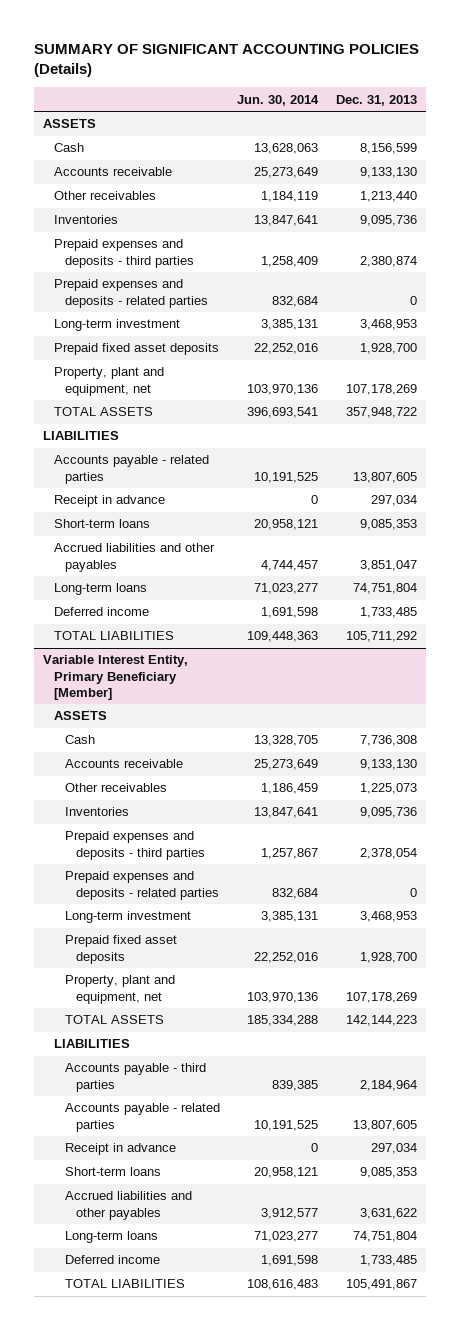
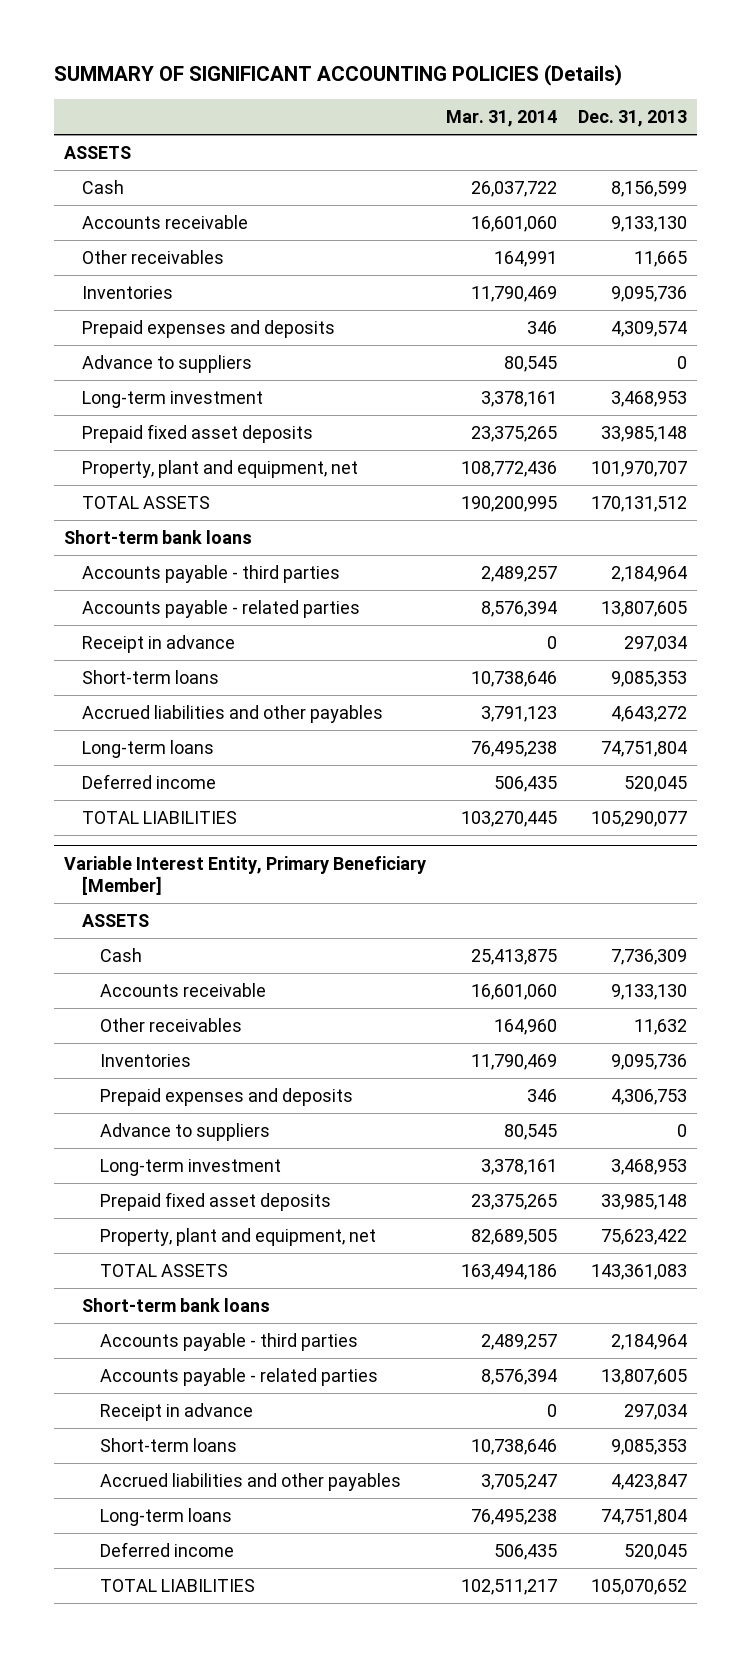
[237,94,320,106] Jun. 30, 2014 -> none
none -> [446,109,558,127] Mar. 31, 2014
[360,191,418,203] 1,213,440 -> [633,250,687,267] 11,665
[53,279,208,308] Prepaid expenses and deposits - related parties -> none
[53,239,194,268] Prepaid expenses and deposits - third parties -> [81,319,335,338] Prepaid expenses and deposits
[360,255,418,267] 2,380,874 -> [610,320,687,337] 4,309,574
none -> [81,354,252,373] Advance to suppliers
[360,343,418,355] 1,928,700 -> [600,425,687,442] 33,985,148
[346,383,418,395] 107,178,269 -> [590,460,687,477] 101,970,707
[346,407,418,419] 357,948,722 -> [590,495,687,512] 170,131,512
[42,431,119,441] LIABILITIES -> [63,529,252,544] Short-term bank loans
none -> [81,564,340,583] Accounts payable - third parties
[360,559,418,571] 3,851,047 -> [610,705,687,722] 4,643,272
[360,607,418,619] 1,733,485 -> [623,775,687,792] 520,045
[346,631,418,643] 105,711,292 -> [590,810,687,827] 105,290,077
[360,735,418,747] 7,736,308 -> [610,948,687,965] 7,736,309
[360,783,418,795] 1,225,073 -> [633,1018,687,1035] 11,632
[64,871,219,900] Prepaid expenses and deposits - related parties -> none
[64,831,205,860] Prepaid expenses and deposits - third parties -> [99,1087,353,1106] Prepaid expenses and deposits
[360,847,418,859] 2,378,054 -> [610,1088,687,1105] 4,306,753
none -> [99,1122,270,1141] Advance to suppliers
[360,951,418,963] 1,928,700 -> [600,1193,687,1210] 33,985,148
[346,991,418,1003] 107,178,269 -> [600,1228,687,1245] 75,623,422
[346,1015,418,1027] 142,144,223 -> [590,1263,687,1280] 143,361,083
[53,1039,130,1049] LIABILITIES -> [81,1297,270,1312] Short-term bank loans
[360,1207,418,1219] 3,631,622 -> [610,1473,687,1490] 4,423,847
[360,1255,418,1267] 1,733,485 -> [623,1543,687,1560] 520,045
[346,1279,418,1291] 105,491,867 -> [590,1578,687,1595] 105,070,652

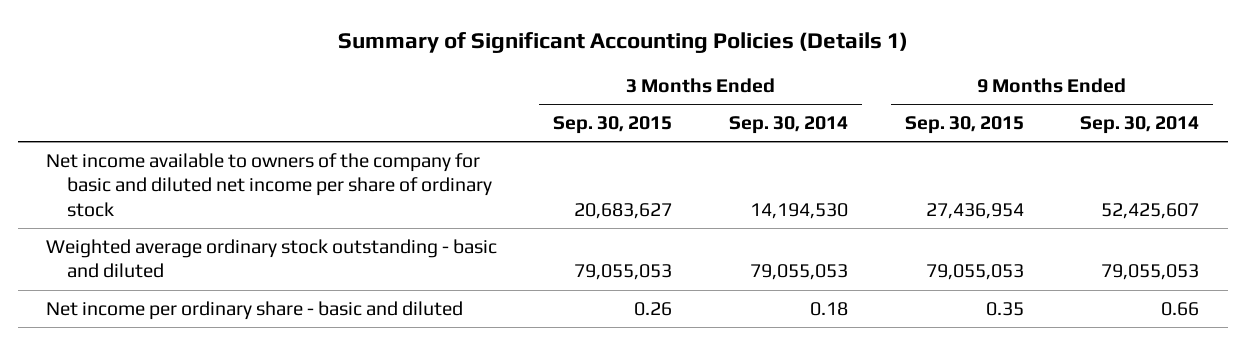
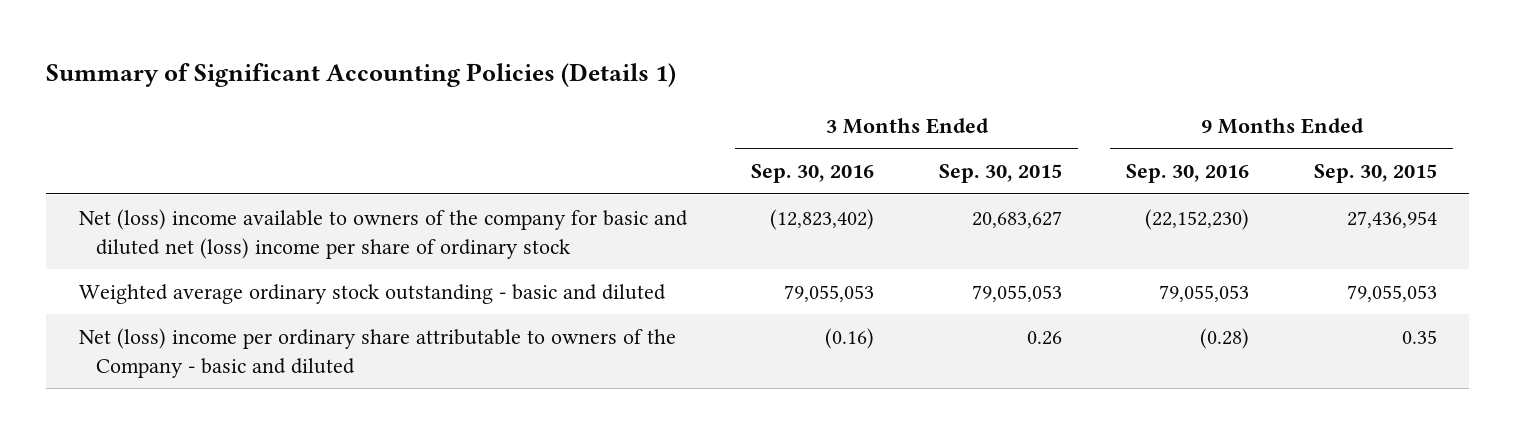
[729,116,849,135] Sep. 30, 2014 -> none
[1080,116,1200,135] Sep. 30, 2014 -> none
none -> [751,164,875,184] Sep. 30, 2016
none -> [1126,164,1250,184] Sep. 30, 2016
[45,152,492,218] Net income available to owners of the company for basic and diluted net income per share of ordinary stock -> [78,208,688,259] Net (loss) income available to owners of the company for basic and diluted net (loss) income per share of ordinary stock
[45,300,463,320] Net income per ordinary share - basic and diluted -> [78,327,676,378] Net (loss) income per ordinary share attributable to owners of the Company - basic and diluted

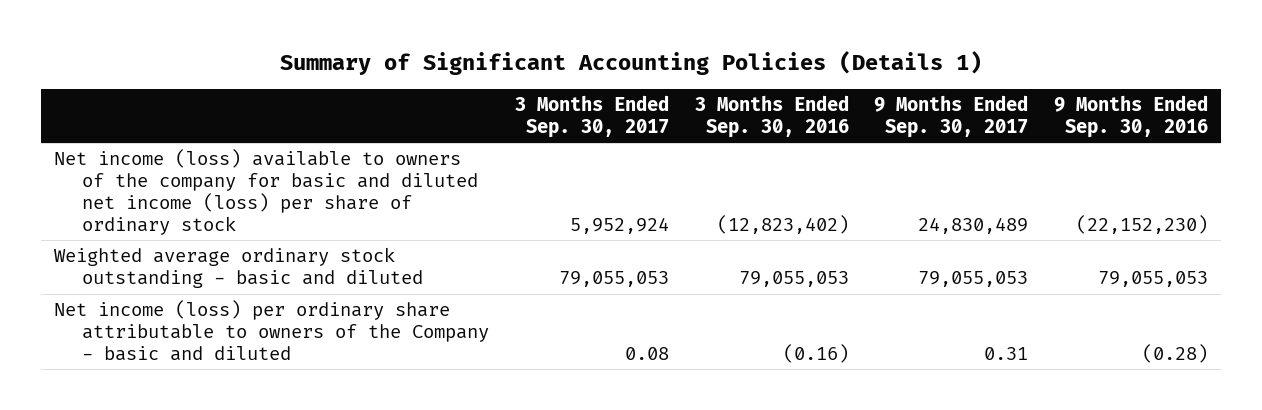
[938,164,1062,184] Sep. 30, 2015 -> none
[1314,164,1438,184] Sep. 30, 2015 -> none
none -> [514,95,669,138] 3 Months Ended Sep. 30, 2017
none -> [874,95,1029,138] 9 Months Ended Sep. 30, 2017
[78,208,688,259] Net (loss) income available to owners of the company for basic and diluted net (loss) income per share of ordinary stock -> [53,149,479,235] Net income (loss) available to owners of the company for basic and diluted net income (loss) per share of ordinary stock
[78,327,676,378] Net (loss) income per ordinary share attributable to owners of the Company - basic and diluted -> [53,300,490,362] Net income (loss) per ordinary share attributable to owners of the Company - basic and diluted

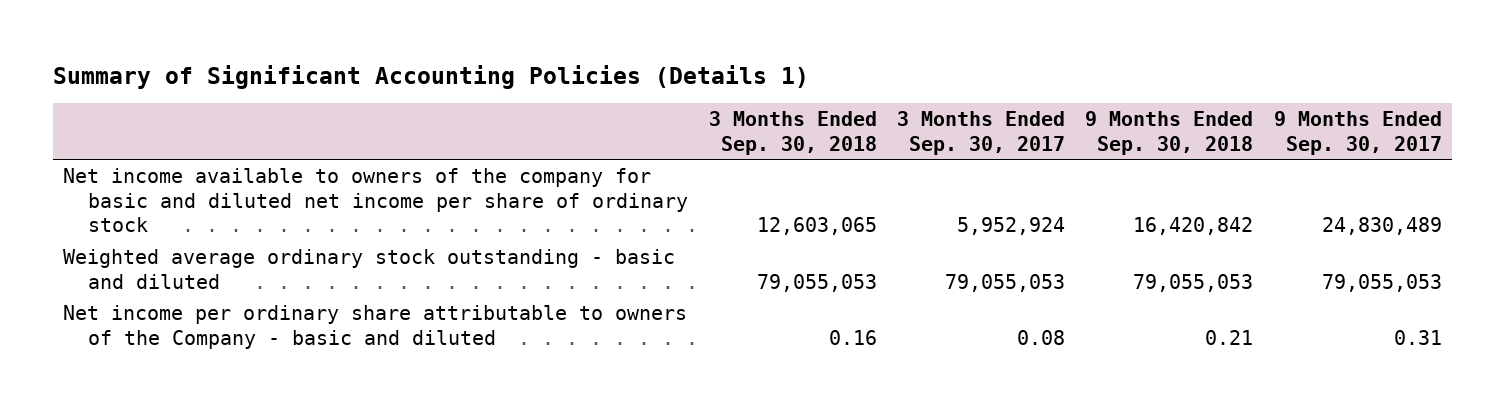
[694,95,849,138] 3 Months Ended Sep. 30, 2016 -> none
[1053,95,1208,138] 9 Months Ended Sep. 30, 2016 -> none
none -> [708,111,877,156] 3 Months Ended Sep. 30, 2018
none -> [1085,111,1254,156] 9 Months Ended Sep. 30, 2018
[53,149,479,235] Net income (loss) available to owners of the company for basic and diluted net income (loss) per share of ordinary stock -> [63,167,689,233] Net income available to owners of the company for basic and diluted net income per share of ordinary stock
[53,300,490,362] Net income (loss) per ordinary share attributable to owners of the Company - basic and diluted -> [63,304,688,349] Net income per ordinary share attributable to owners of the Company - basic and diluted

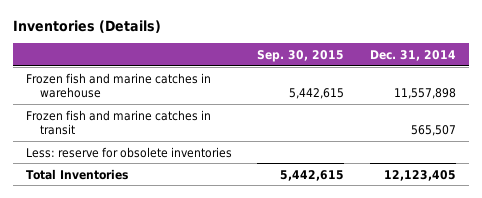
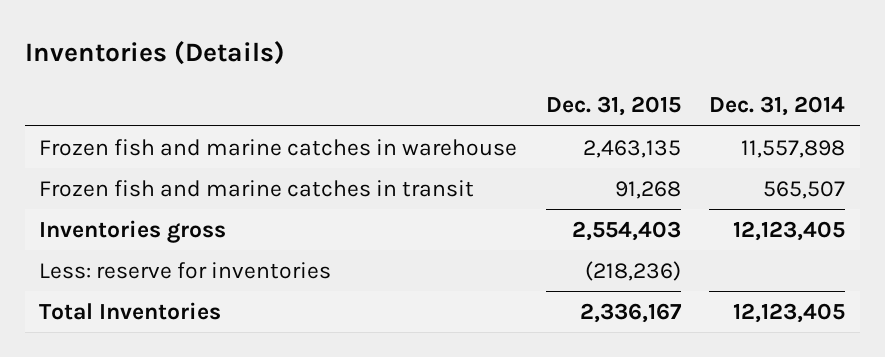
[257,49,345,62] Sep. 30, 2015 -> none
none -> [545,96,681,117] Dec. 31, 2015
none -> [39,219,227,243] Inventories gross
[25,146,232,158] Less: reserve for obsolete inventories -> [39,261,332,279] Less: reserve for inventories

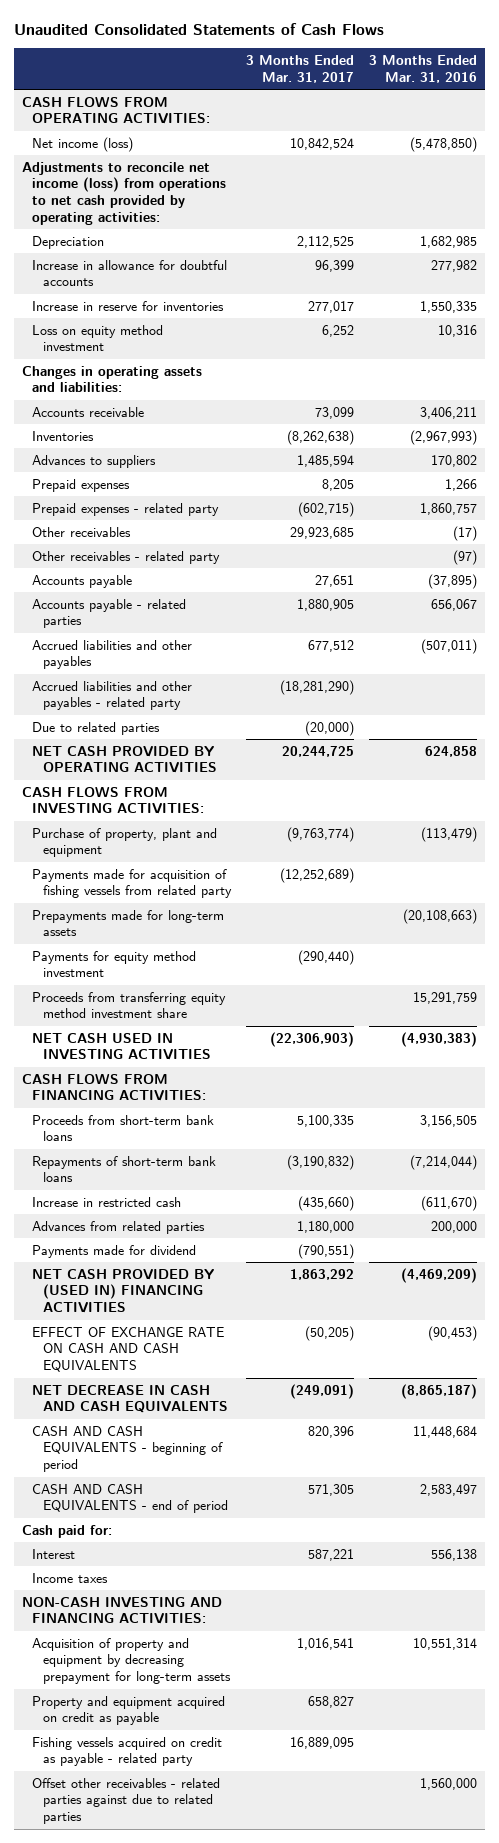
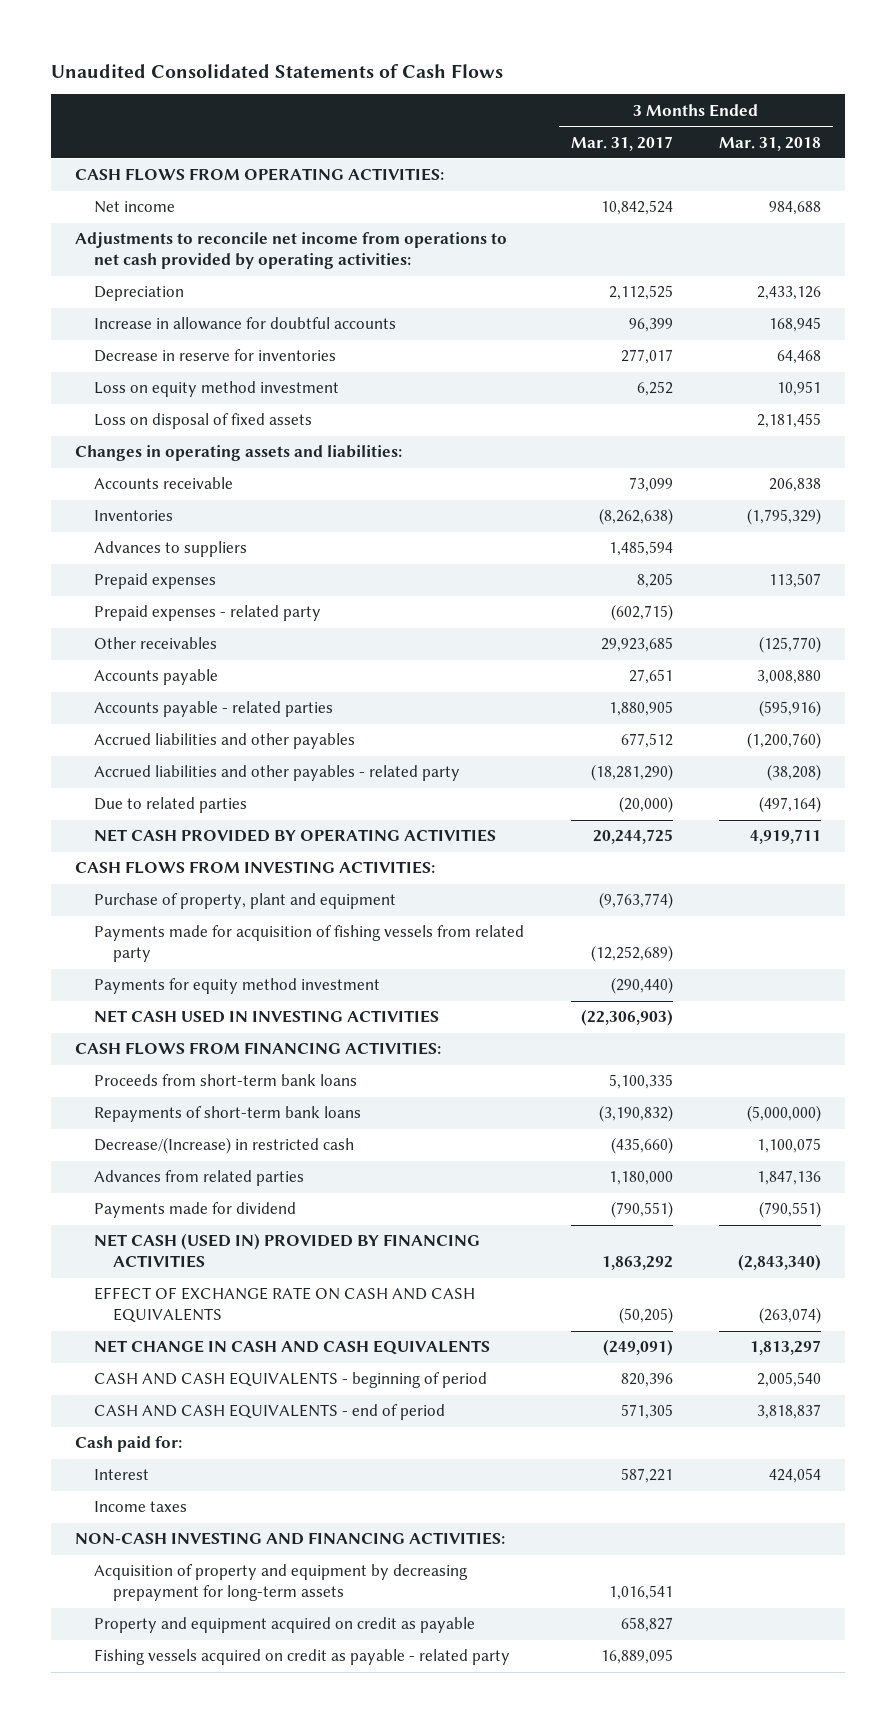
[369,55,478,83] 3 Months Ended Mar. 31, 2016 -> none
none -> [719,136,822,151] Mar. 31, 2018
[32,136,134,152] Net income (loss) -> [93,201,175,214] Net income
[21,161,227,225] Adjustments to reconcile net income (loss) from operations to net cash provided by operating activities: -> [74,232,507,270] Adjustments to reconcile net income from operations to net cash provided by operating activities:
[32,300,225,311] Increase in reserve for inventories -> [93,349,336,363] Decrease in reserve for inventories
none -> [93,413,312,430] Loss on disposal of fixed assets
[32,550,221,564] Other receivables - related party -> none
[32,909,225,937] Prepayments made for long-term assets -> none
[32,991,227,1019] Proceeds from transferring equity method investment share -> none
[32,1196,182,1207] Increase in restricted cash -> [93,1137,354,1155] Decrease/(Increase) in restricted cash
[32,1268,215,1314] NET CASH PROVIDED BY (USED IN) FINANCING ACTIVITIES -> [93,1233,480,1269] NET CASH (USED IN) PROVIDED BY FINANCING ACTIVITIES
[32,1384,228,1414] NET DECREASE IN CASH AND CASH EQUIVALENTS -> [93,1340,490,1356] NET CHANGE IN CASH AND CASH EQUIVALENTS
[32,1777,221,1825] Offset other receivables - related parties against due to related parties -> none

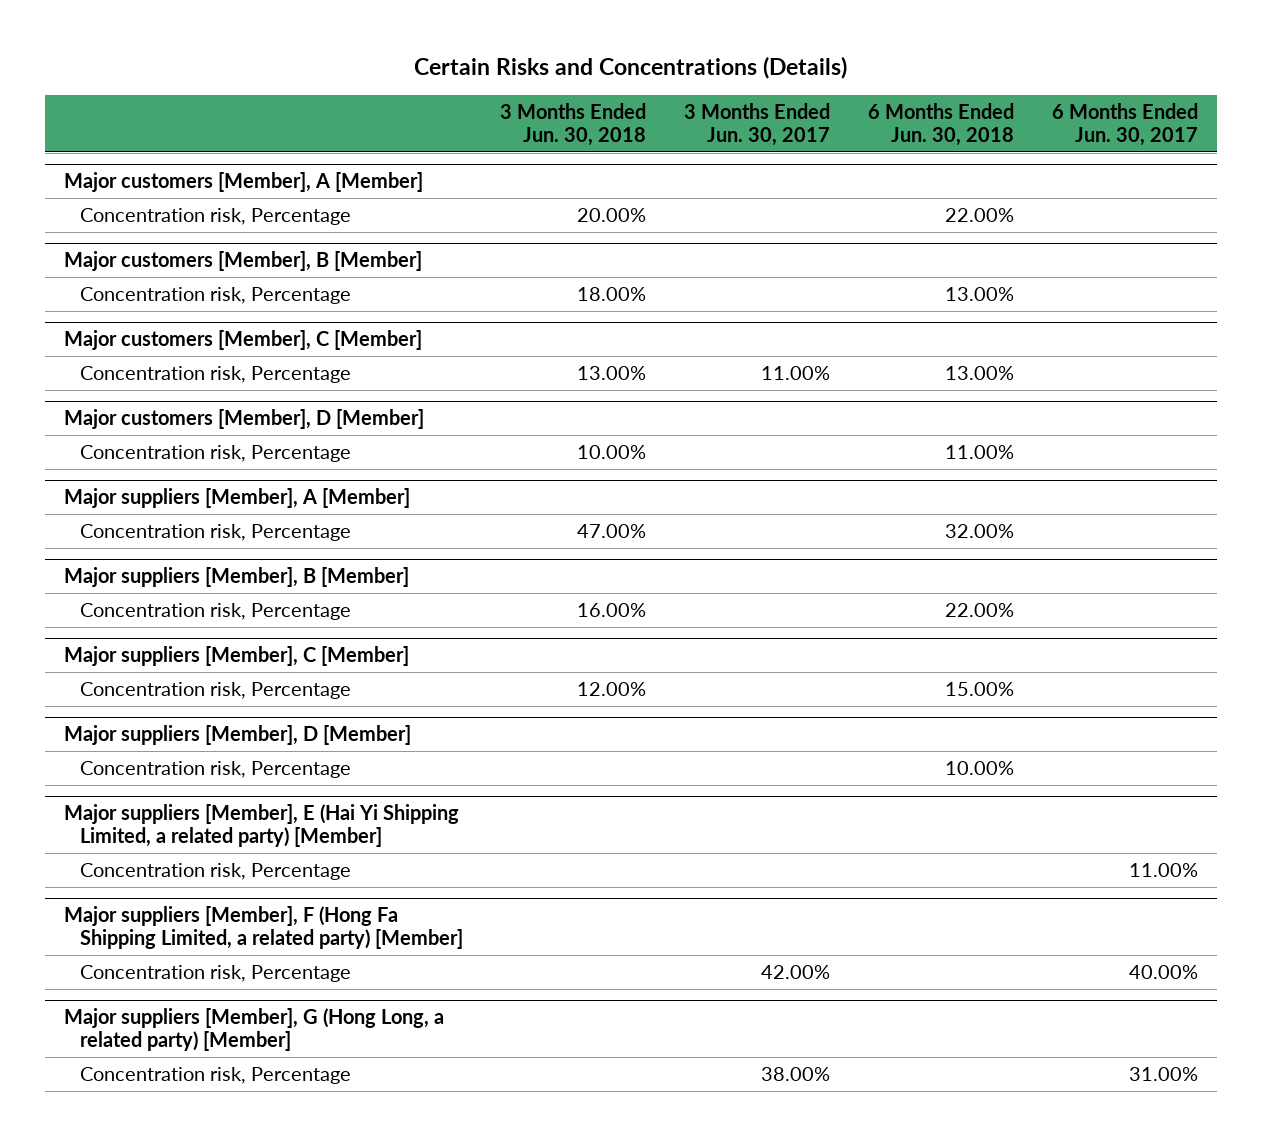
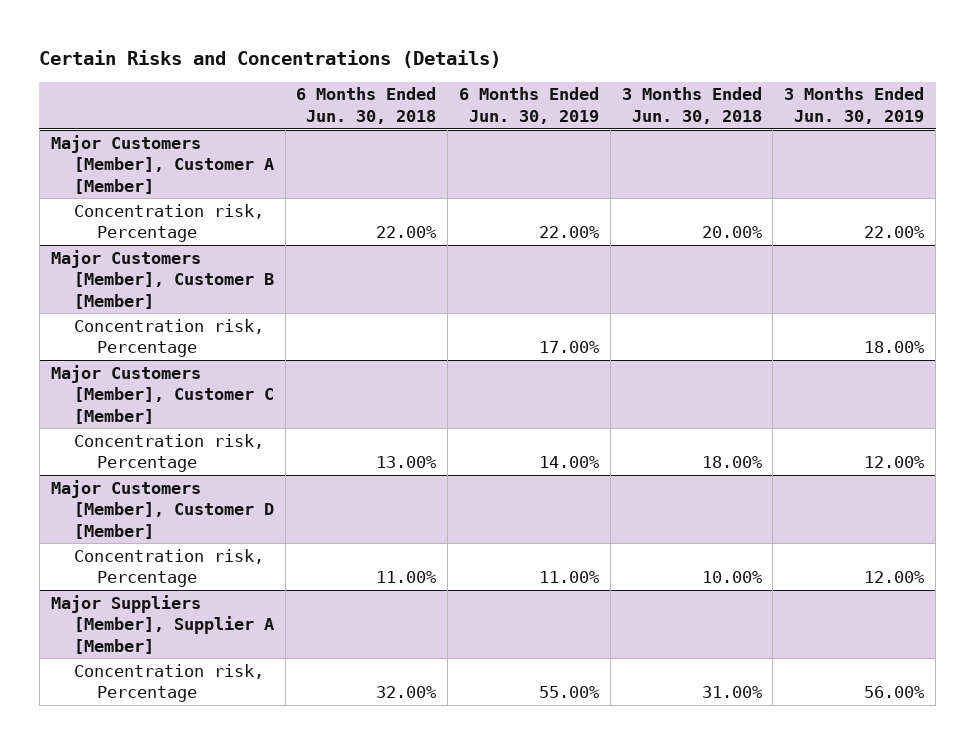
[684,103,831,146] 3 Months Ended Jun. 30, 2017 -> none
[1051,103,1198,146] 6 Months Ended Jun. 30, 2017 -> none
none -> [459,87,600,124] 6 Months Ended Jun. 30, 2019
none -> [784,87,925,124] 3 Months Ended Jun. 30, 2019
[63,172,423,193] Major customers [Member], A [Member] -> [50,134,274,194] Major Customers [Member], Customer A [Member]
[63,251,422,272] Major customers [Member], B [Member] -> [50,249,274,309] Major Customers [Member], Customer B [Member]
none -> [73,318,264,358] Concentration risk, Percentage
none -> [50,364,274,424] Major Customers [Member], Customer C [Member]
[63,330,422,351] Major customers [Member], C [Member] -> none
[79,365,351,383] Concentration risk, Percentage -> none
[63,409,424,430] Major customers [Member], D [Member] -> [50,479,274,539] Major Customers [Member], Customer D [Member]
[63,567,409,588] Major suppliers [Member], B [Member] -> none
[79,602,351,620] Concentration risk, Percentage -> none
[63,646,409,667] Major suppliers [Member], C [Member] -> none
[79,681,351,699] Concentration risk, Percentage -> none
[63,725,411,746] Major suppliers [Member], D [Member] -> none
[79,760,351,778] Concentration risk, Percentage -> none
[63,804,459,848] Major suppliers [Member], E (Hai Yi Shipping Limited, a related party) [Member] -> none
[79,862,351,880] Concentration risk, Percentage -> none
[63,906,463,950] Major suppliers [Member], F (Hong Fa Shipping Limited, a related party) [Member] -> none
[79,964,351,982] Concentration risk, Percentage -> none
[63,1008,444,1052] Major suppliers [Member], G (Hong Long, a related party) [Member] -> none
[79,1066,351,1084] Concentration risk, Percentage -> none
[63,488,410,509] Major suppliers [Member], A [Member] -> [50,594,274,654] Major Suppliers [Member], Supplier A [Member]
[577,523,647,538] 47.00% -> [701,686,762,699] 31.00%

